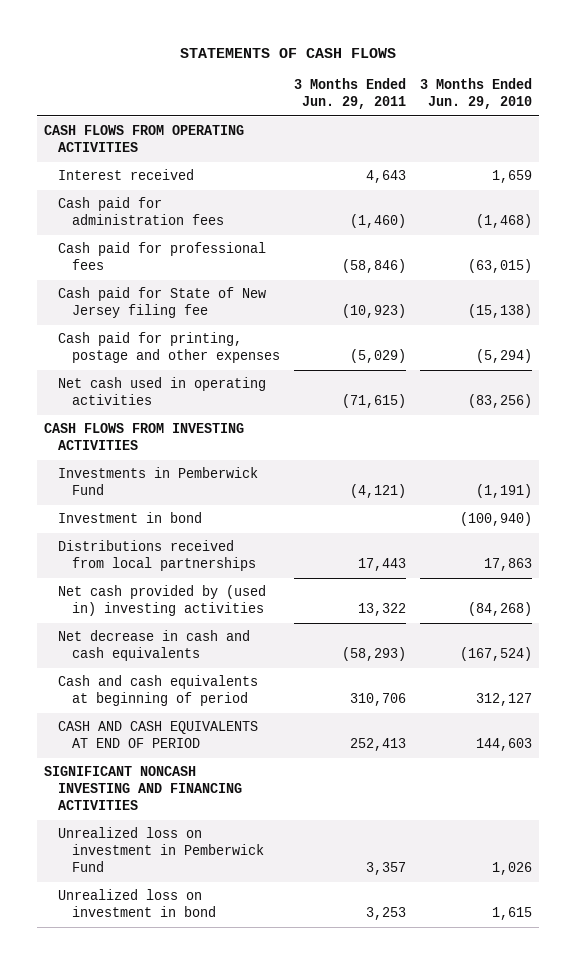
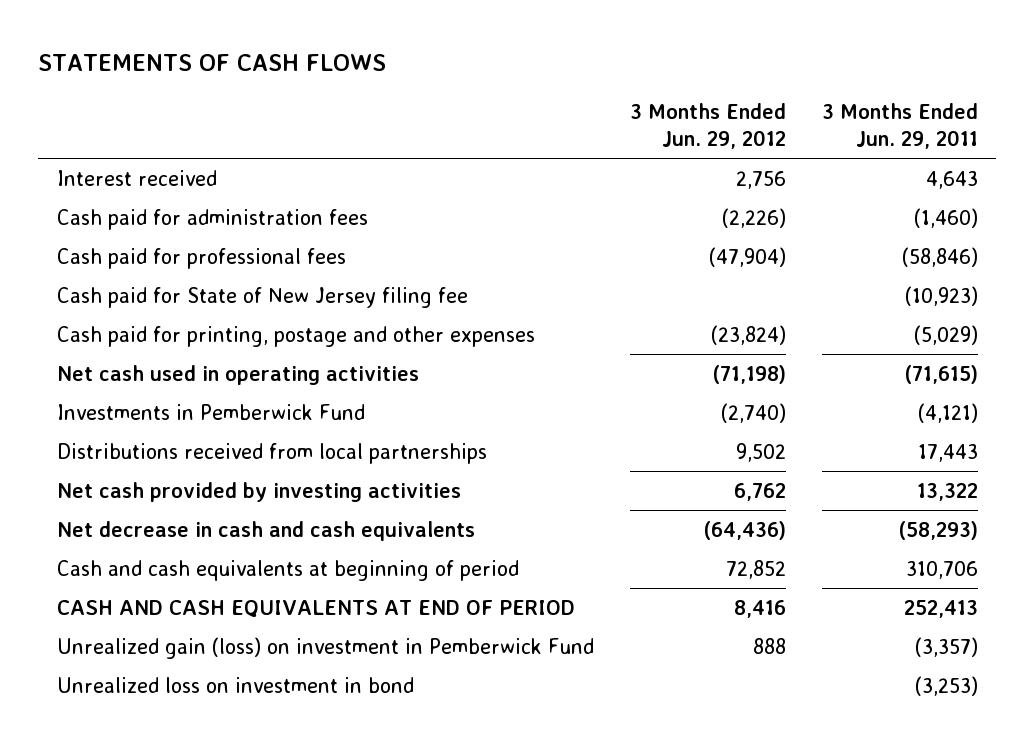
[420,77,533,110] 3 Months Ended Jun. 29, 2010 -> none
none -> [629,103,786,150] 3 Months Ended Jun. 29, 2012
[43,125,244,153] CASH FLOWS FROM OPERATING ACTIVITIES -> none
[43,423,244,451] CASH FLOWS FROM INVESTING ACTIVITIES -> none
[58,512,203,524] Investment in bond -> none
[58,585,267,617] Net cash provided by (used in) investing activities -> [56,481,461,502] Net cash provided by investing activities
[43,766,243,811] SIGNIFICANT NONCASH INVESTING AND FINANCING ACTIVITIES -> none
[58,827,265,873] Unrealized loss on investment in Pemberwick Fund -> [56,636,594,659] Unrealized gain (loss) on investment in Pemberwick Fund
[366,862,407,876] 3,357 -> [915,636,979,657] (3,357)
[366,907,407,921] 3,253 -> [915,675,979,696] (3,253)

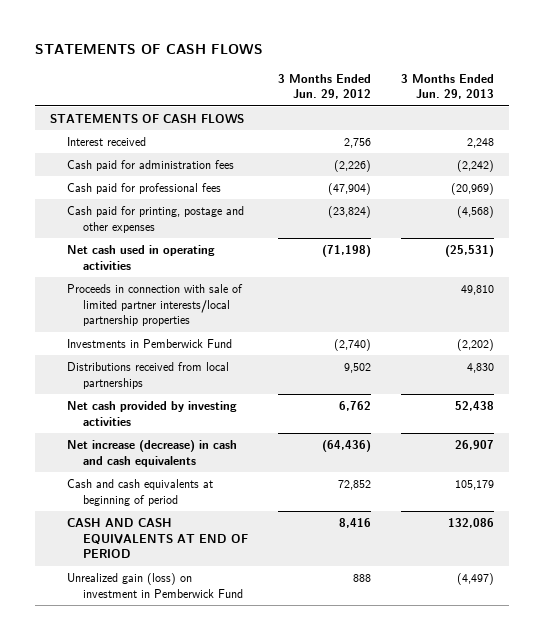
[822,103,979,150] 3 Months Ended Jun. 29, 2011 -> none
none -> [400,73,494,100] 3 Months Ended Jun. 29, 2013
none -> [50,113,245,123] STATEMENTS OF CASH FLOWS
[56,286,468,308] Cash paid for State of New Jersey filing fee -> none
none -> [66,283,243,327] Proceeds in connection with sale of limited partner interests/local partnership properties
[56,520,475,541] Net decrease in cash and cash equivalents -> [66,439,237,467] Net increase (decrease) in cash and cash equivalents
[56,676,414,693] Unrealized loss on investment in bond -> none

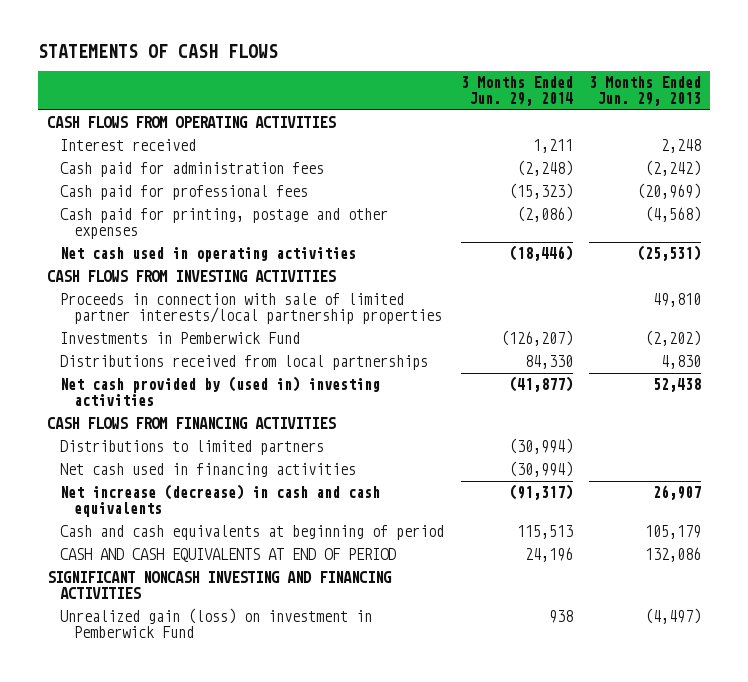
[277,73,371,100] 3 Months Ended Jun. 29, 2012 -> none
none -> [460,76,573,106] 3 Months Ended Jun. 29, 2014
[50,113,245,123] STATEMENTS OF CASH FLOWS -> none
none -> [46,116,336,129] CASH FLOWS FROM OPERATING ACTIVITIES
none -> [46,270,336,283] CASH FLOWS FROM INVESTING ACTIVITIES
[66,400,237,426] Net cash provided by investing activities -> [60,376,381,407] Net cash provided by (used in) investing activities
none -> [46,417,336,430] CASH FLOWS FROM FINANCING ACTIVITIES
none -> [60,440,325,456] Distributions to limited partners
none -> [60,463,357,478] Net cash used in financing activities
none -> [46,571,392,600] SIGNIFICANT NONCASH INVESTING AND FINANCING ACTIVITIES

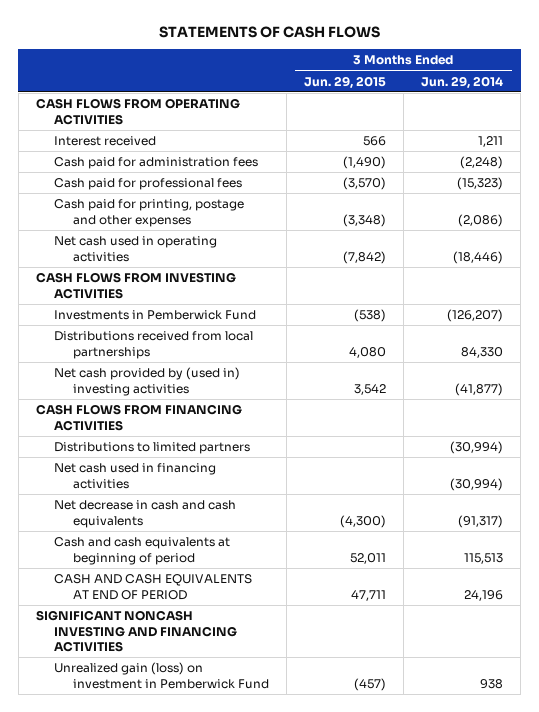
[589,76,702,106] 3 Months Ended Jun. 29, 2013 -> none
none -> [303,75,386,89] Jun. 29, 2015
[60,293,442,325] Proceeds in connection with sale of limited partner interests/local partnership properties -> none
[60,484,381,518] Net increase (decrease) in cash and cash equivalents -> [54,500,237,528] Net decrease in cash and cash equivalents

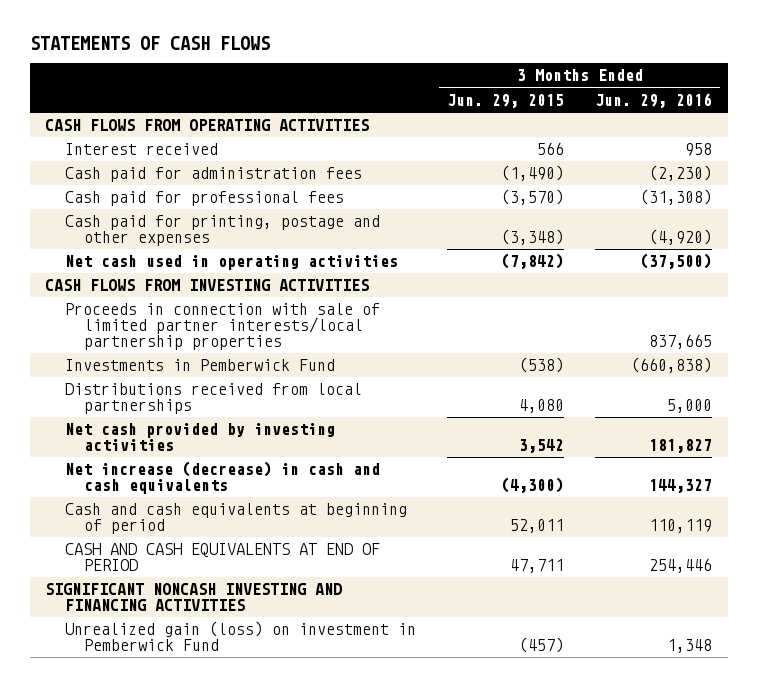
[421,75,504,89] Jun. 29, 2014 -> none
none -> [595,92,713,108] Jun. 29, 2016
none -> [64,303,380,350] Proceeds in connection with sale of limited partner interests/local partnership properties
[35,404,242,431] CASH FLOWS FROM FINANCING ACTIVITIES -> none
[54,442,251,455] Distributions to limited partners -> none
[54,463,217,489] Net cash used in financing activities -> none
[54,367,241,396] Net cash provided by (used in) investing activities -> [64,423,335,452] Net cash provided by investing activities
[54,500,237,528] Net decrease in cash and cash equivalents -> [64,461,380,495] Net increase (decrease) in cash and cash equivalents

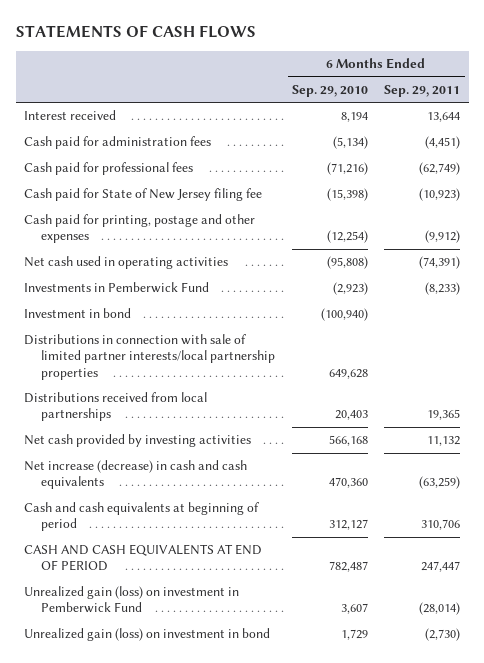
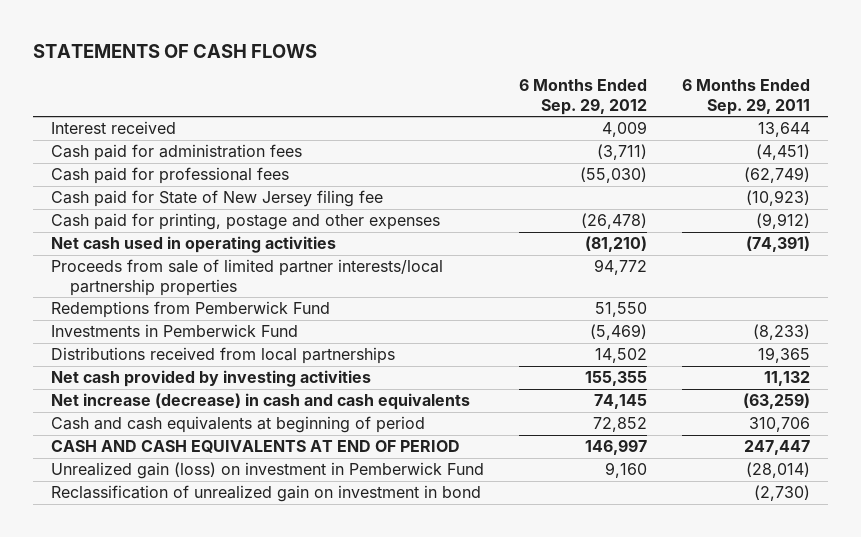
[291,84,368,97] Sep. 29, 2010 -> none
none -> [519,79,648,115] 6 Months Ended Sep. 29, 2012
none -> [50,259,443,296] Proceeds from sale of limited partner interests/local partnership properties
none -> [50,301,330,319] Redemptions from Pemberwick Fund
[23,308,131,319] Investment in bond -> none
[23,334,276,380] Distributions in connection with sale of limited partner interests/local partnership properties -> none
[23,628,270,642] Unrealized gain (loss) on investment in bond -> [50,485,481,503] Reclassification of unrealized gain on investment in bond

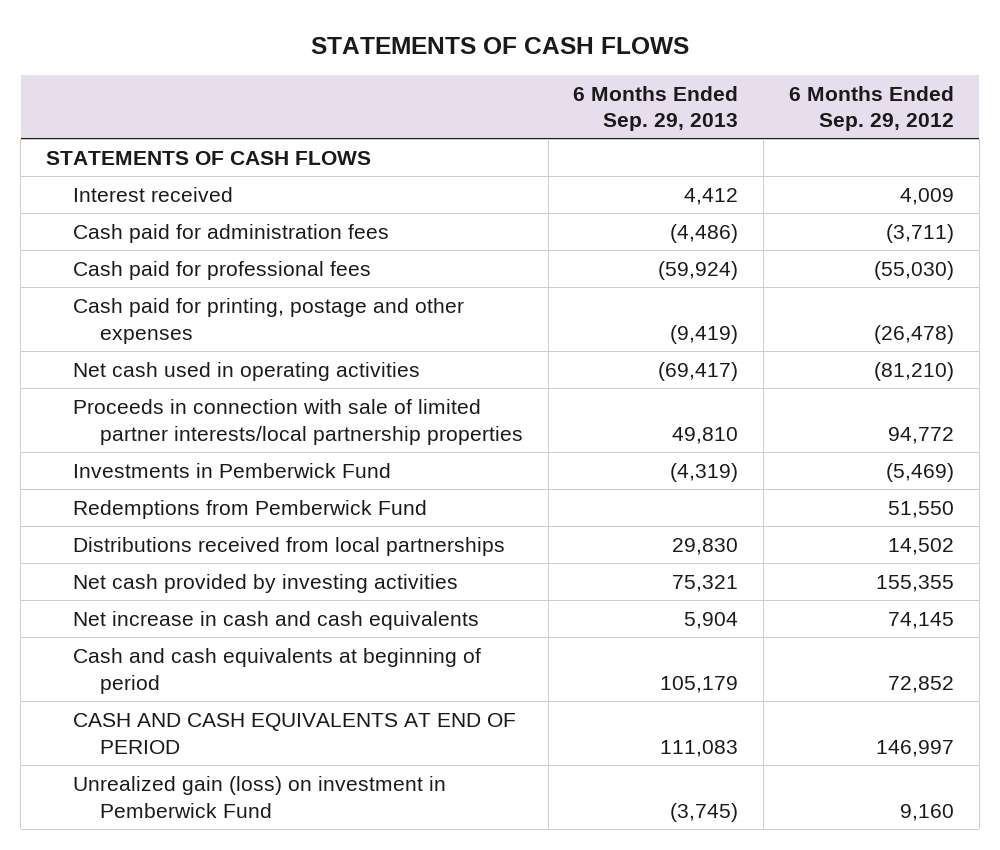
[682,79,811,115] 6 Months Ended Sep. 29, 2011 -> none
none -> [573,85,739,132] 6 Months Ended Sep. 29, 2013
none -> [46,150,372,165] STATEMENTS OF CASH FLOWS
[50,190,383,208] Cash paid for State of New Jersey filing fee -> none
[50,259,443,296] Proceeds from sale of limited partner interests/local partnership properties -> [72,398,523,445] Proceeds in connection with sale of limited partner interests/local partnership properties
[50,301,330,319] Redemptions from Pemberwick Fund -> [72,499,427,519] Redemptions from Pemberwick Fund
[50,393,470,411] Net increase (decrease) in cash and cash equivalents -> [72,610,479,630] Net increase in cash and cash equivalents
[50,485,481,503] Reclassification of unrealized gain on investment in bond -> none

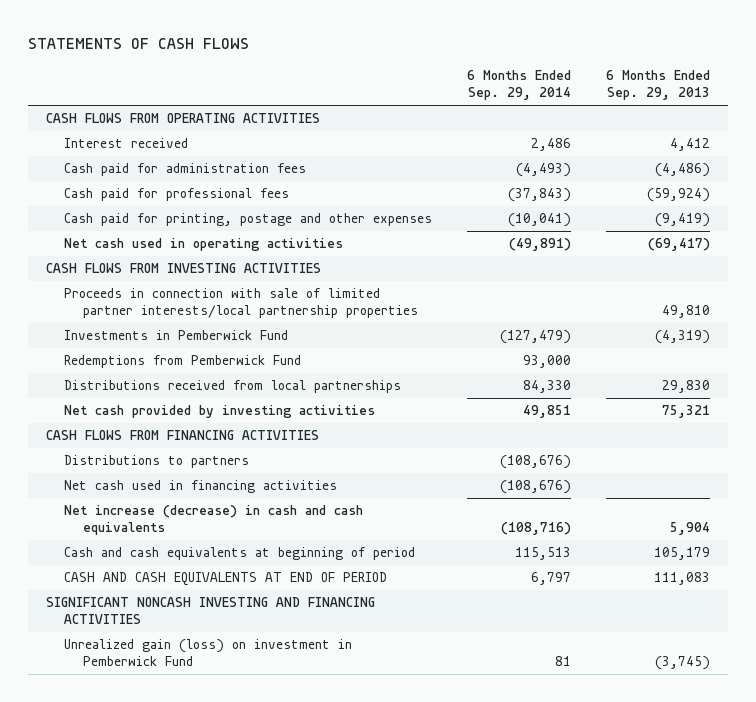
[788,85,954,132] 6 Months Ended Sep. 29, 2012 -> none
none -> [467,70,572,101] 6 Months Ended Sep. 29, 2014
[46,150,372,165] STATEMENTS OF CASH FLOWS -> none
none -> [45,113,320,124] CASH FLOWS FROM OPERATING ACTIVITIES
none -> [45,263,321,274] CASH FLOWS FROM INVESTING ACTIVITIES
none -> [45,430,319,441] CASH FLOWS FROM FINANCING ACTIVITIES
none -> [64,455,250,469] Distributions to partners
none -> [64,480,338,494] Net cash used in financing activities
[72,610,479,630] Net increase in cash and cash equivalents -> [64,505,364,536] Net increase (decrease) in cash and cash equivalents
none -> [45,597,375,625] SIGNIFICANT NONCASH INVESTING AND FINANCING ACTIVITIES

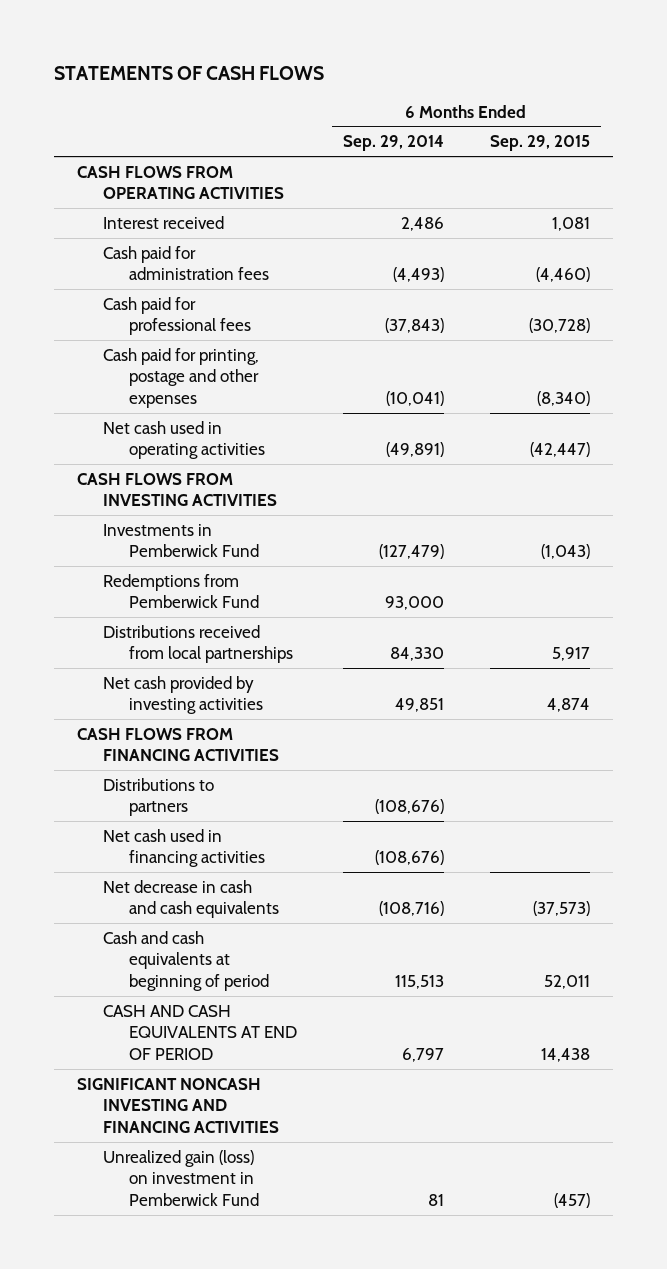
[606,70,711,101] 6 Months Ended Sep. 29, 2013 -> none
none -> [489,135,590,152] Sep. 29, 2015
[64,288,419,319] Proceeds in connection with sale of limited partner interests/local partnership properties -> none
[64,505,364,536] Net increase (decrease) in cash and cash equivalents -> [103,879,280,919] Net decrease in cash and cash equivalents

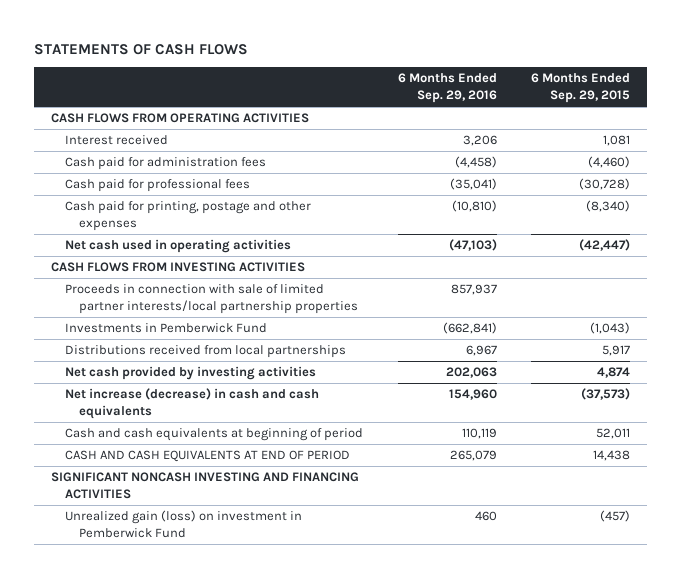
[342,135,444,152] Sep. 29, 2014 -> none
none -> [397,73,497,104] 6 Months Ended Sep. 29, 2016
none -> [65,284,359,314] Proceeds in connection with sale of limited partner interests/local partnership properties
[103,573,260,609] Redemptions from Pemberwick Fund -> none
[76,727,280,762] CASH FLOWS FROM FINANCING ACTIVITIES -> none
[103,777,215,817] Distributions to partners -> none
[103,828,266,868] Net cash used in financing activities -> none
[103,879,280,919] Net decrease in cash and cash equivalents -> [65,388,320,419] Net increase (decrease) in cash and cash equivalents

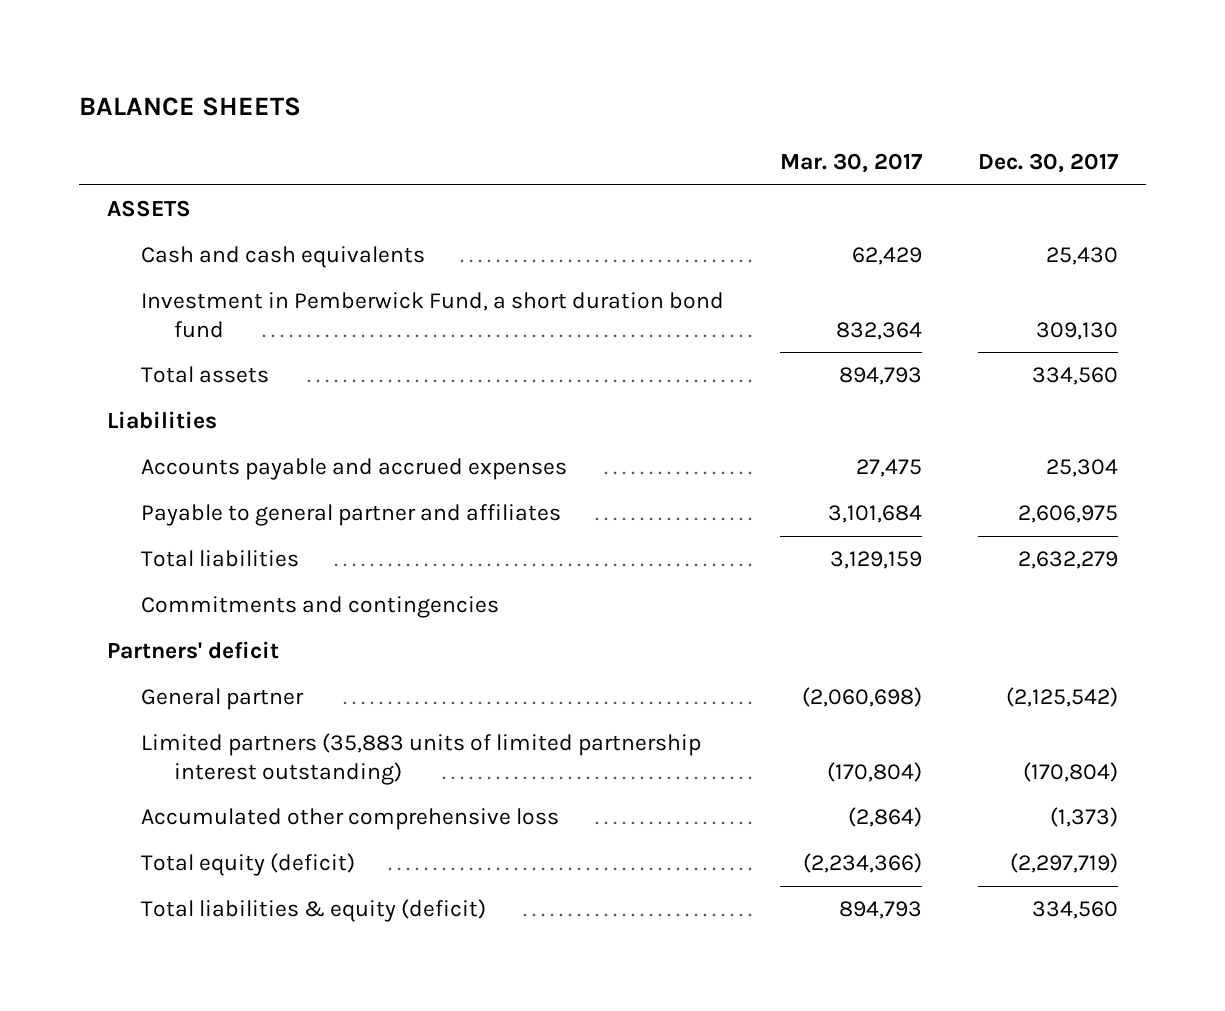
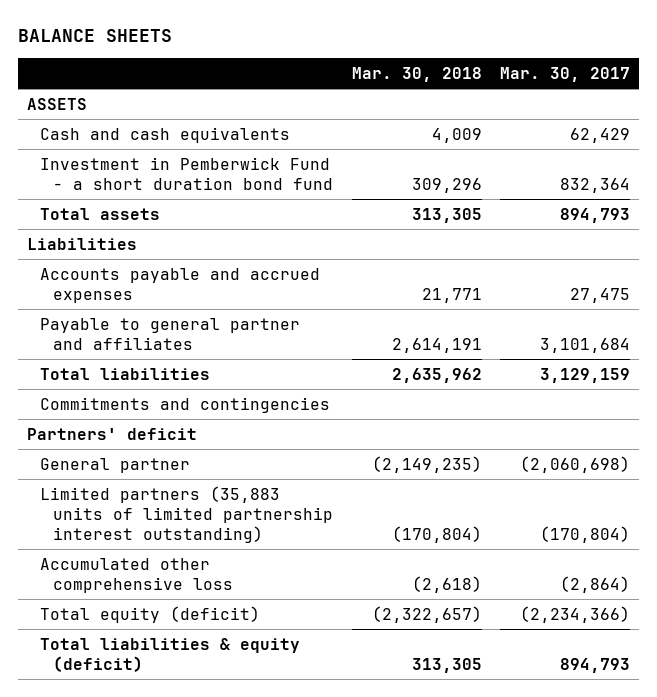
[977,152,1119,173] Dec. 30, 2017 -> none
none -> [351,66,482,82] Mar. 30, 2018
[140,292,724,338] Investment in Pemberwick Fund, a short duration bond fund -> [40,156,334,190] Investment in Pemberwick Fund - a short duration bond fund

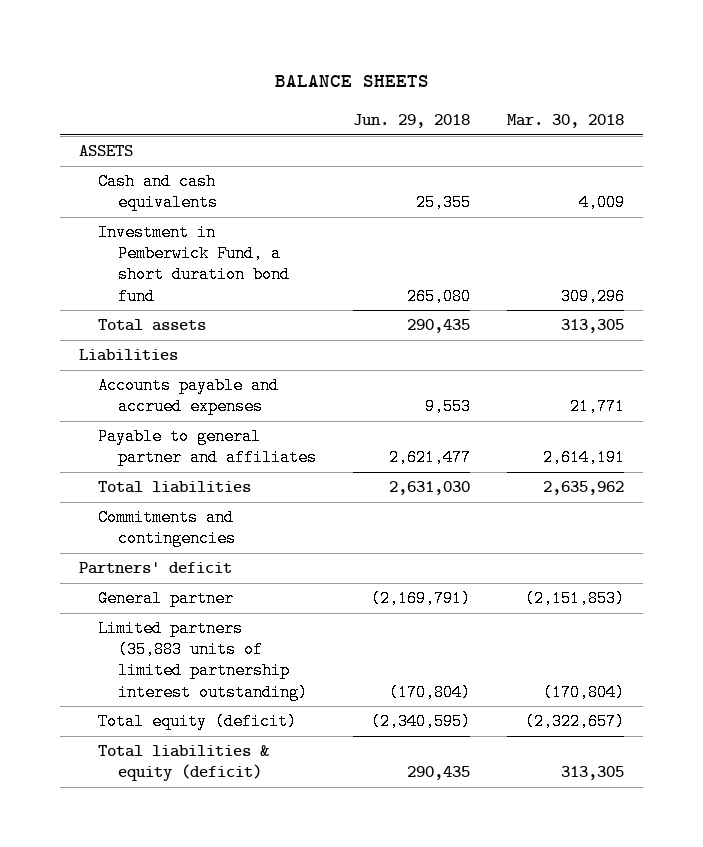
[499,66,630,82] Mar. 30, 2017 -> none
none -> [353,113,471,128] Jun. 29, 2018
[40,156,334,190] Investment in Pemberwick Fund - a short duration bond fund -> [98,224,290,305] Investment in Pemberwick Fund, a short duration bond fund
[371,455,482,473] (2,149,235) -> [525,590,626,608] (2,151,853)
[40,557,234,593] Accumulated other comprehensive loss -> none

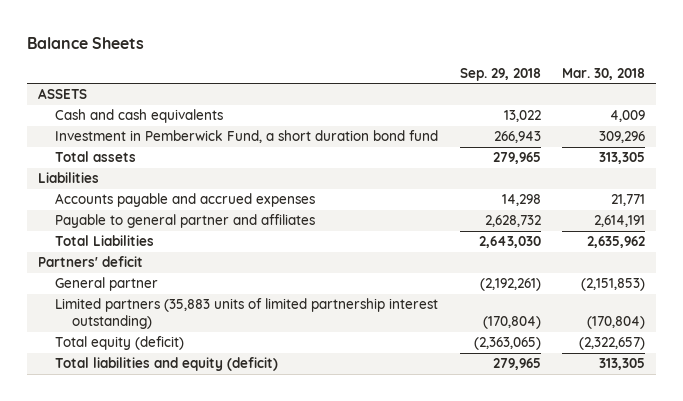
[274,75,429,88] BALANCE SHEETS -> [27,36,145,49] Balance Sheets
[353,113,471,128] Jun. 29, 2018 -> none
none -> [459,67,541,81] Sep. 29, 2018
[98,509,236,548] Commitments and contingencies -> none
[98,481,252,494] Total liabilities -> [55,235,155,247] Total Liabilities
[98,745,270,782] Total liabilities & equity (deficit) -> [55,357,279,372] Total liabilities and equity (deficit)

